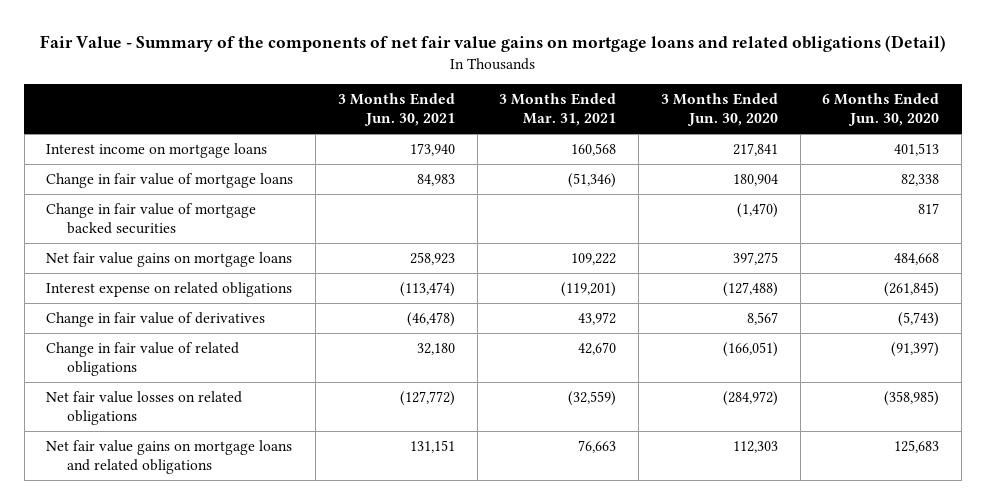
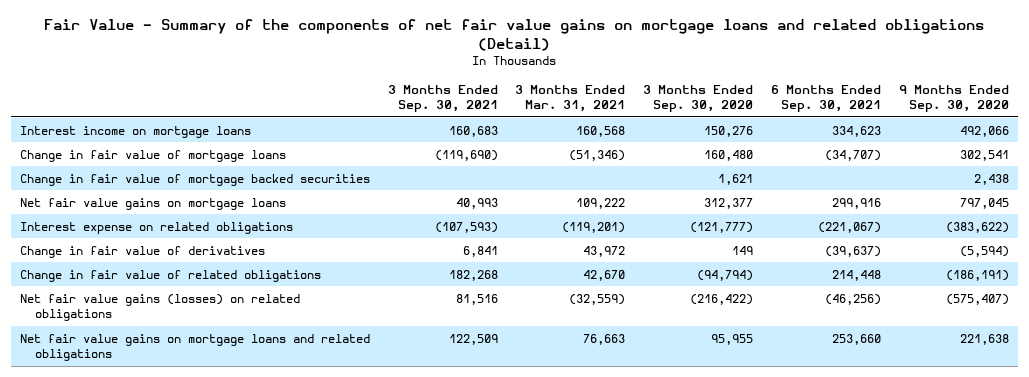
[337,92,455,127] 3 Months Ended Jun. 30, 2021 -> none
[660,92,778,127] 3 Months Ended Jun. 30, 2020 -> none
[822,92,940,127] 6 Months Ended Jun. 30, 2020 -> none
none -> [387,84,498,113] 3 Months Ended Sep. 30, 2021
none -> [643,84,754,113] 3 Months Ended Sep. 30, 2020
none -> [771,84,882,113] 6 Months Ended Sep. 30, 2021
none -> [898,84,1009,113] 9 Months Ended Sep. 30, 2020
[46,390,243,426] Net fair value losses on related obligations -> [19,293,300,322] Net fair value gains (losses) on related obligations

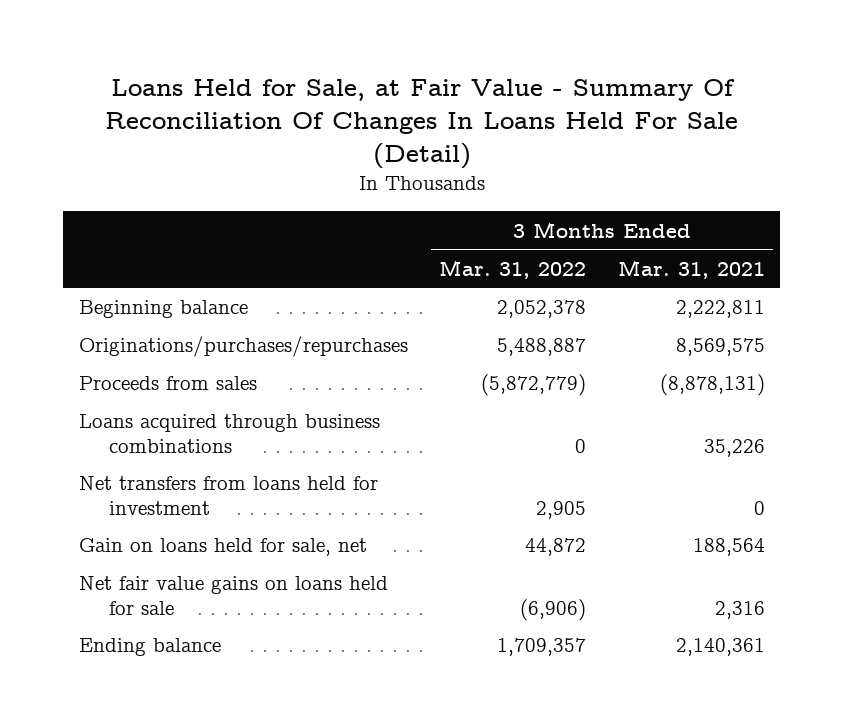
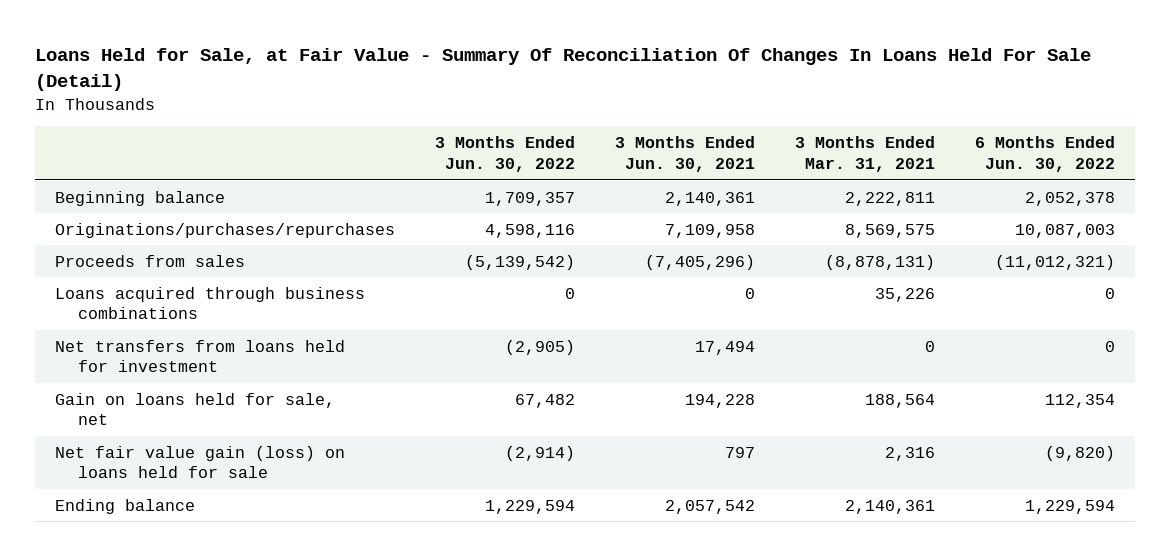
[439,259,587,279] Mar. 31, 2022 -> none
none -> [435,136,576,172] 3 Months Ended Jun. 30, 2022
none -> [615,136,756,172] 3 Months Ended Jun. 30, 2021
none -> [975,136,1116,172] 6 Months Ended Jun. 30, 2022
[78,576,388,615] Net fair value gains on loans held for sale -> [55,445,346,479] Net fair value gain (loss) on loans held for sale

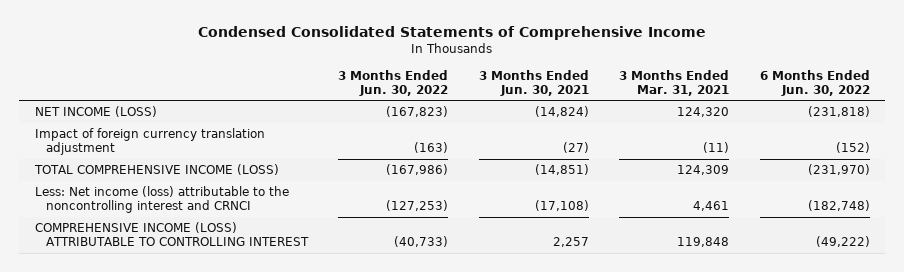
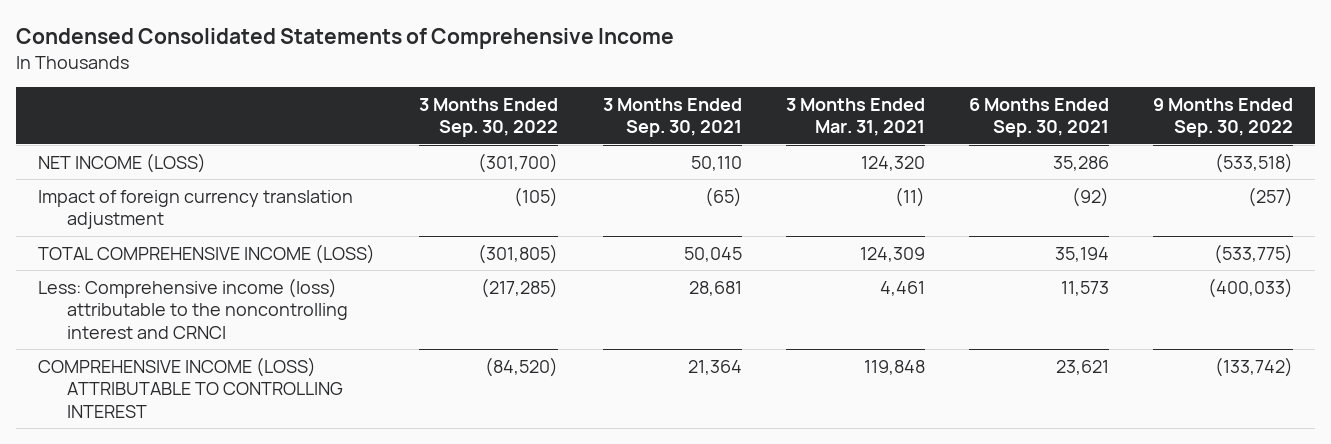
[338,69,449,96] 3 Months Ended Jun. 30, 2022 -> none
[478,69,589,96] 3 Months Ended Jun. 30, 2021 -> none
[759,69,870,96] 6 Months Ended Jun. 30, 2022 -> none
none -> [419,97,559,138] 3 Months Ended Sep. 30, 2022
none -> [602,97,742,138] 3 Months Ended Sep. 30, 2021
none -> [968,97,1109,138] 6 Months Ended Sep. 30, 2021
none -> [1153,97,1294,138] 9 Months Ended Sep. 30, 2022
[34,186,289,214] Less: Net income (loss) attributable to the noncontrolling interest and CRNCI -> [38,277,348,339] Less: Comprehensive income (loss) attributable to the noncontrolling interest and CRNCI

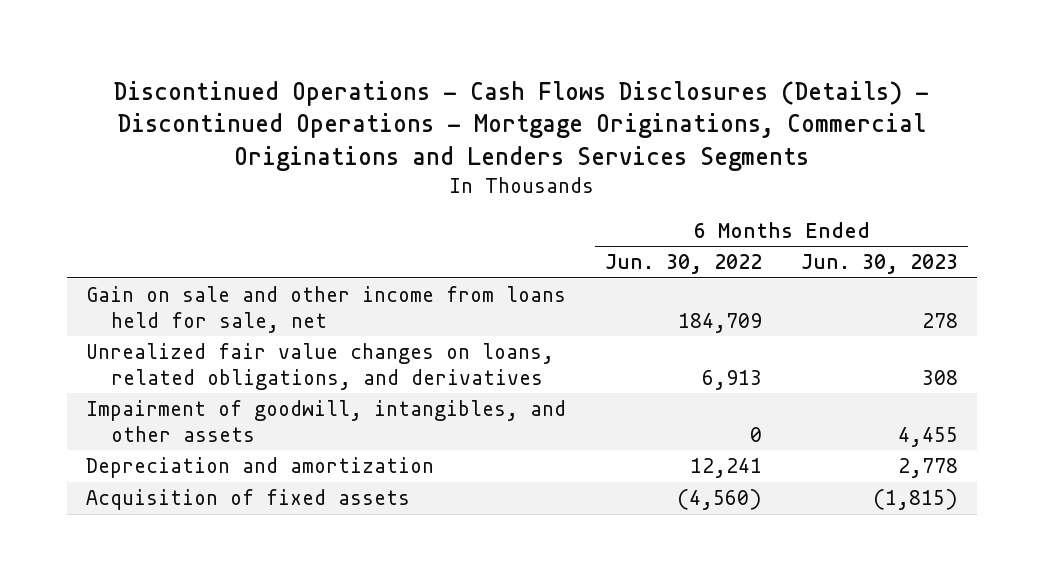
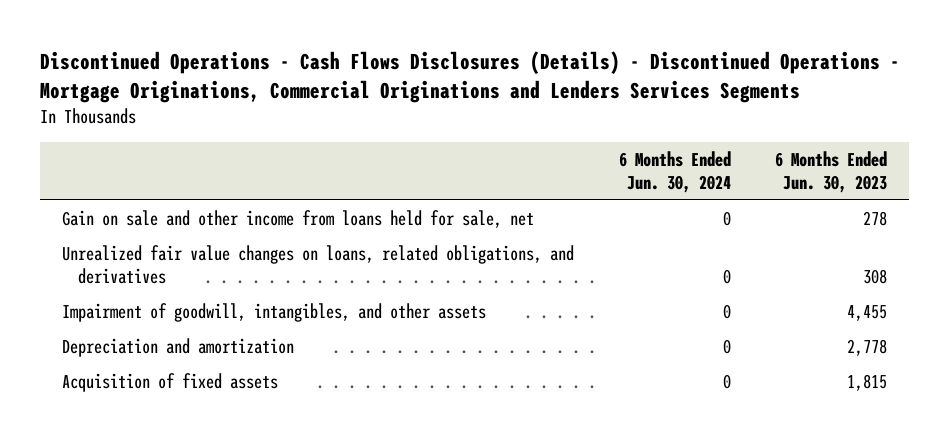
[605,254,763,275] Jun. 30, 2022 -> none
none -> [618,151,731,193] 6 Months Ended Jun. 30, 2024
[872,489,958,511] (1,815) -> [847,374,888,392] 1,815

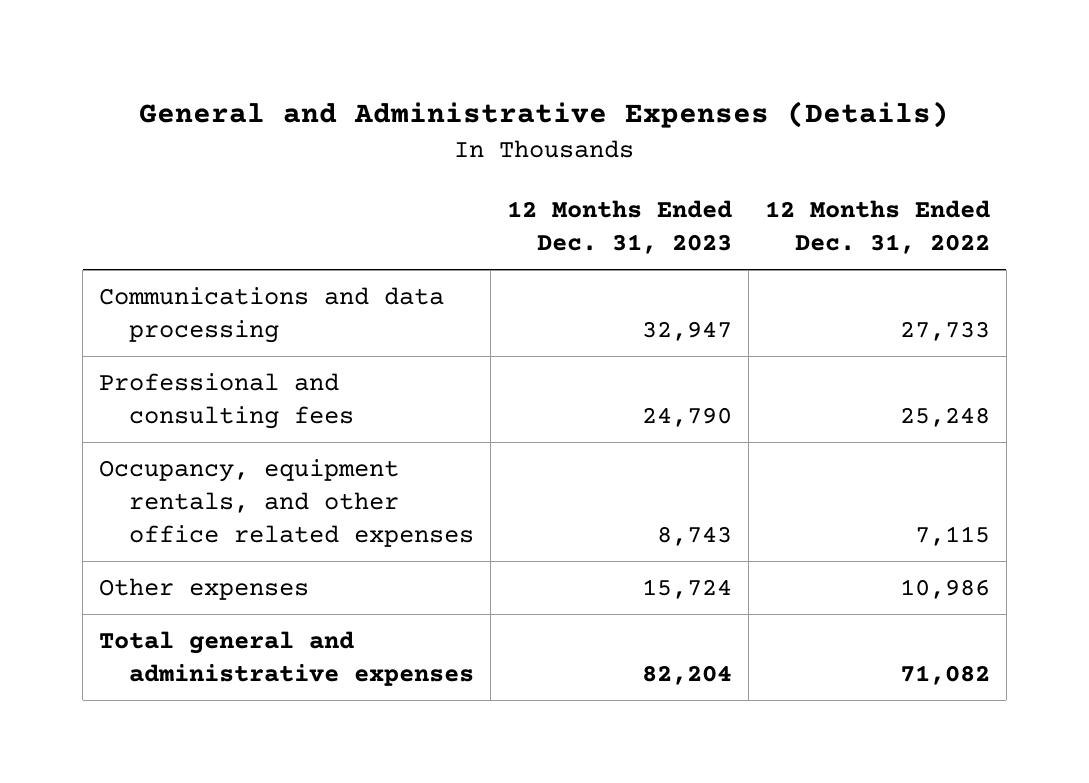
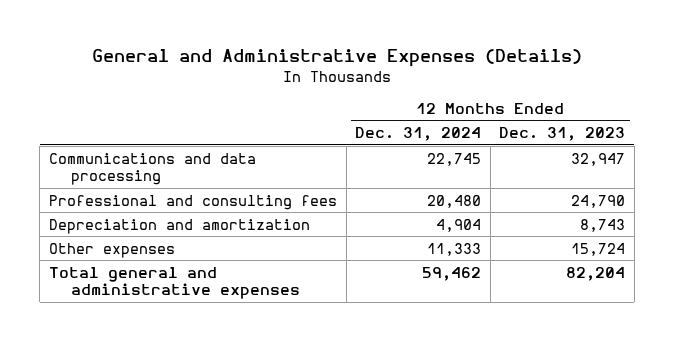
[764,199,990,254] 12 Months Ended Dec. 31, 2022 -> none
none -> [355,127,482,142] Dec. 31, 2024
[99,459,475,548] Occupancy, equipment rentals, and other office related expenses -> [48,218,310,234] Depreciation and amortization

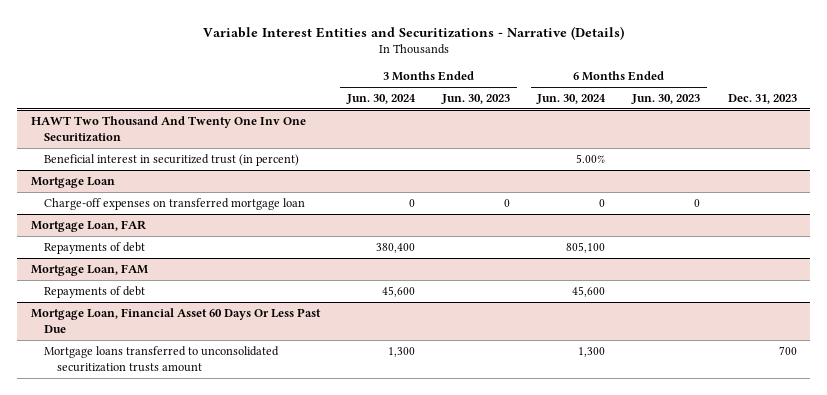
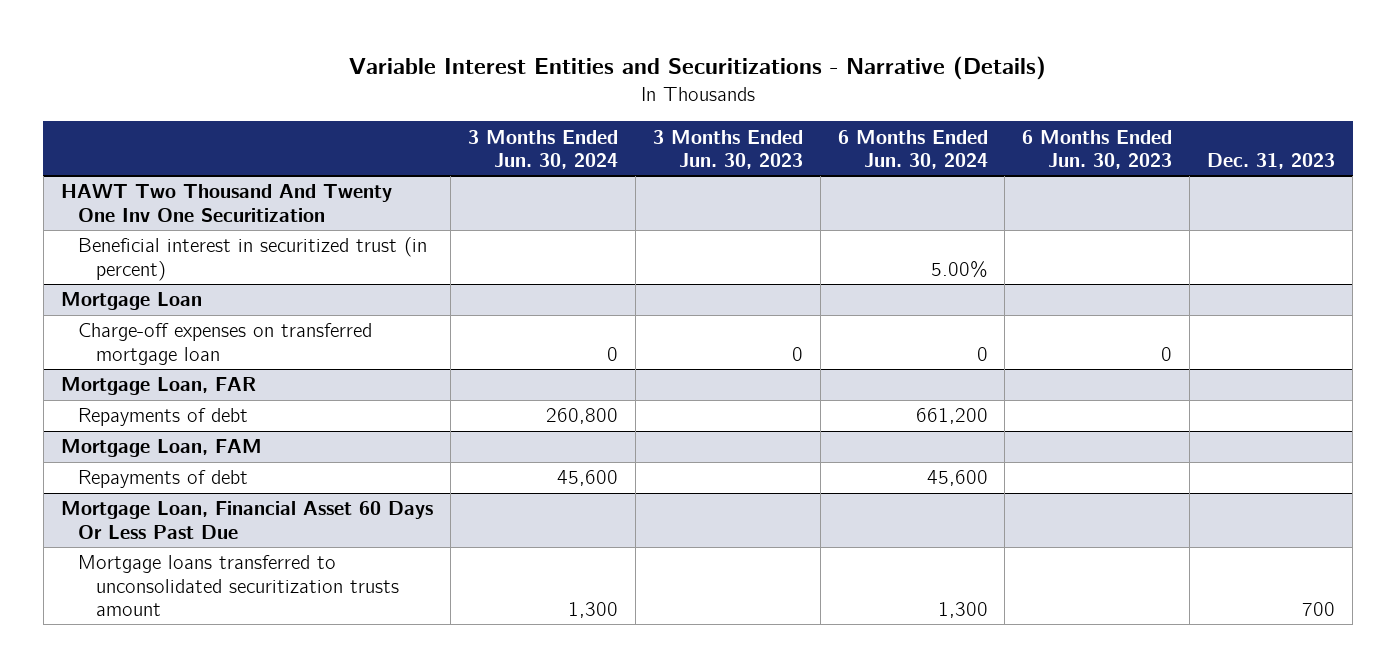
[376,242,416,253] 380,400 -> [545,408,618,425] 260,800
[566,241,606,253] 805,100 -> [915,408,988,425] 661,200

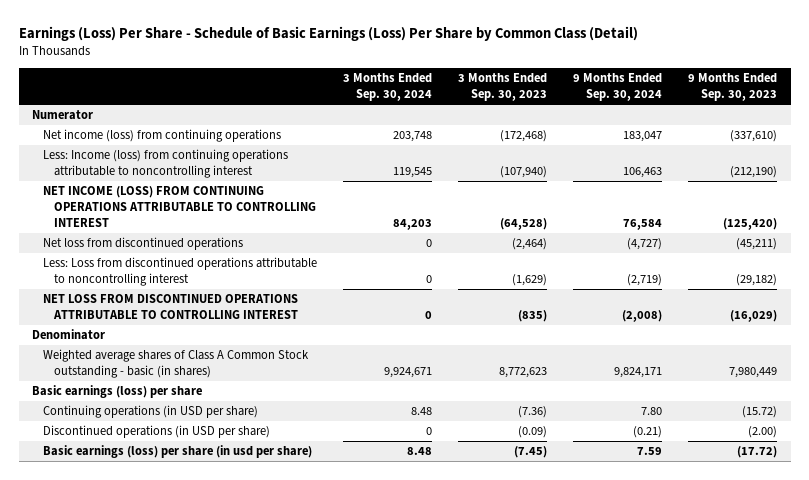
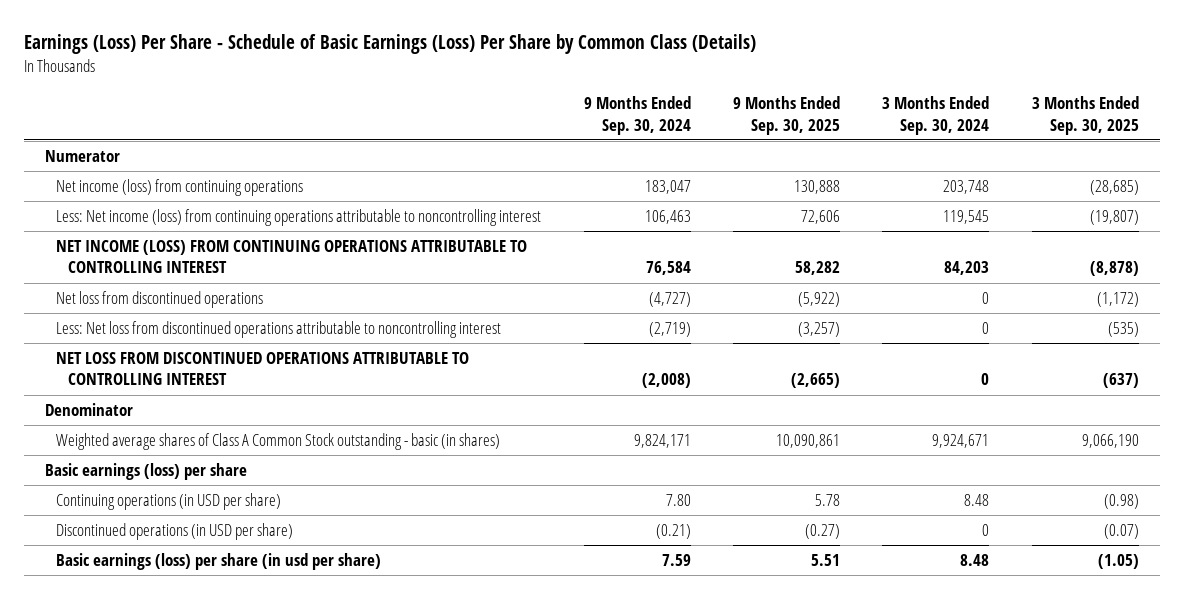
[18,26,638,42] Earnings (Loss) Per Share - Schedule of Basic Earnings (Loss) Per Share by Common Class (Detail) -> [23,34,756,55] Earnings (Loss) Per Share - Schedule of Basic Earnings (Loss) Per Share by Common Class (Details)
[458,73,548,102] 3 Months Ended Sep. 30, 2023 -> none
[688,73,778,102] 9 Months Ended Sep. 30, 2023 -> none
none -> [733,96,841,135] 9 Months Ended Sep. 30, 2025
none -> [1031,96,1139,135] 3 Months Ended Sep. 30, 2025
[42,149,288,179] Less: Income (loss) from continuing operations attributable to noncontrolling interest -> [56,209,542,227] Less: Net income (loss) from continuing operations attributable to noncontrolling interest
[42,257,317,287] Less: Loss from discontinued operations attributable to noncontrolling interest -> [56,321,502,339] Less: Net loss from discontinued operations attributable to noncontrolling interest

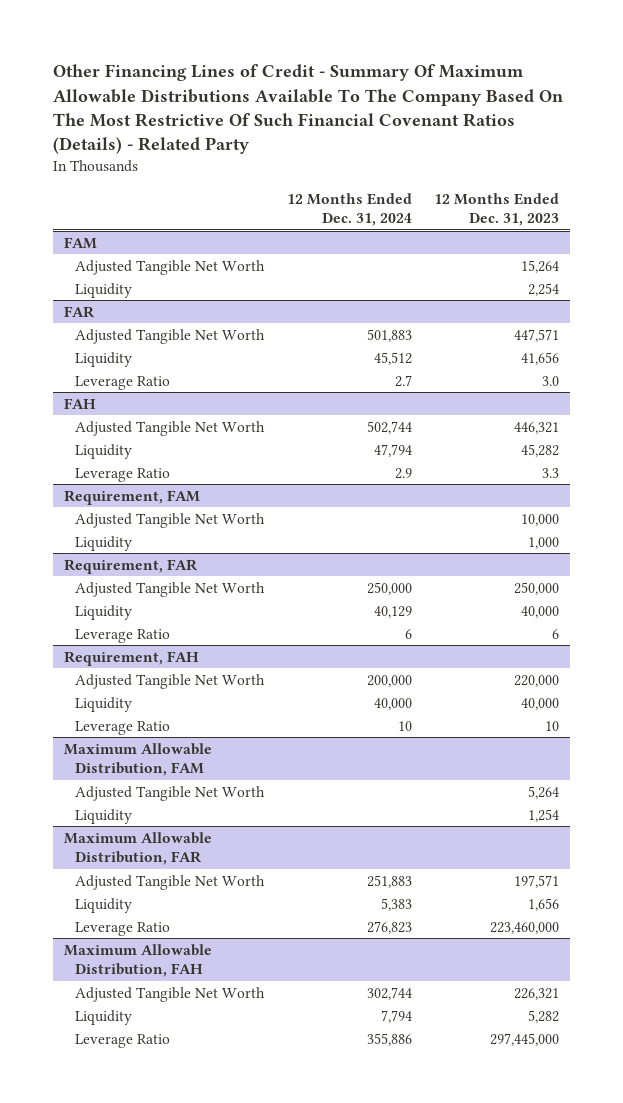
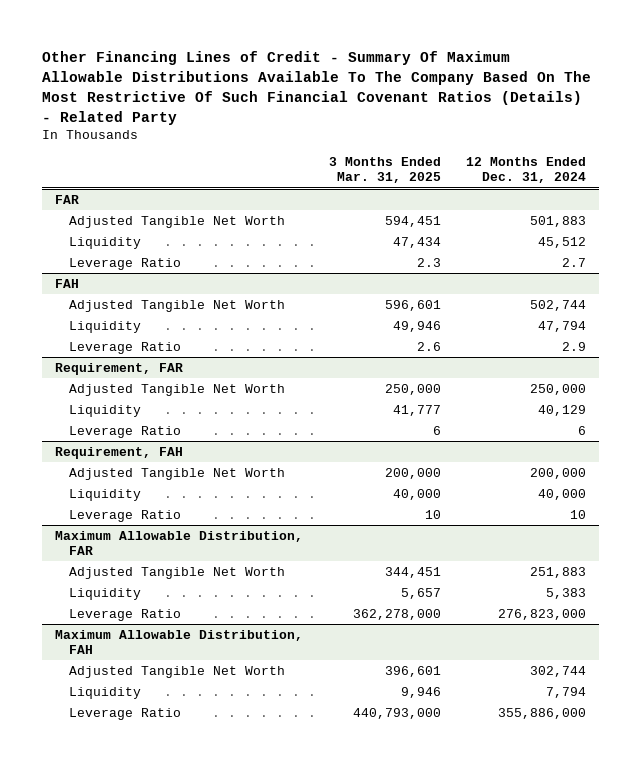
[433,192,559,227] 12 Months Ended Dec. 31, 2023 -> none
none -> [328,157,441,184] 3 Months Ended Mar. 31, 2025
[64,236,98,249] FAM -> none
[75,259,266,275] Adjusted Tangible Net Worth -> none
[75,282,133,298] Liquidity -> none
[64,489,201,505] Requirement, FAM -> none
[75,512,266,528] Adjusted Tangible Net Worth -> none
[75,535,133,551] Liquidity -> none
[64,742,213,777] Maximum Allowable Distribution, FAM -> none
[75,785,266,801] Adjusted Tangible Net Worth -> none
[75,808,133,824] Liquidity -> none
[366,920,412,934] 276,823 -> [498,608,587,620] 276,823,000
[366,1032,412,1046] 355,886 -> [498,707,587,719] 355,886,000

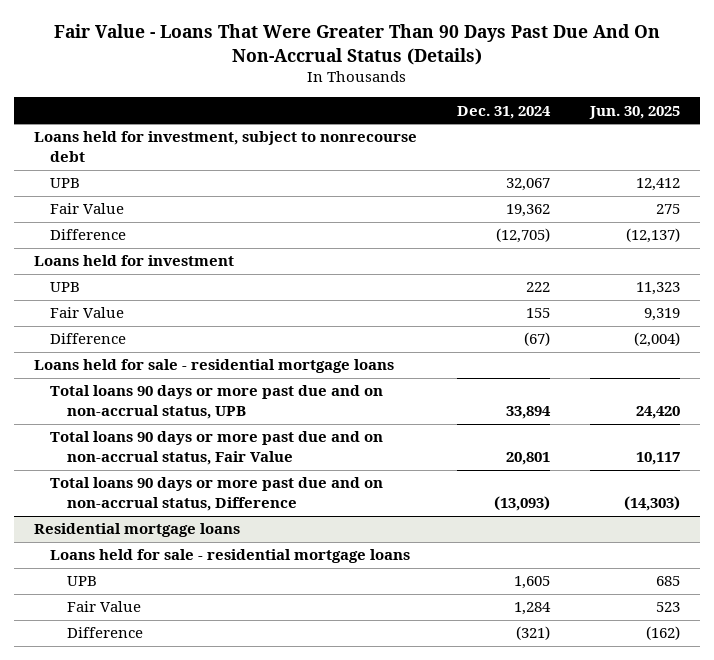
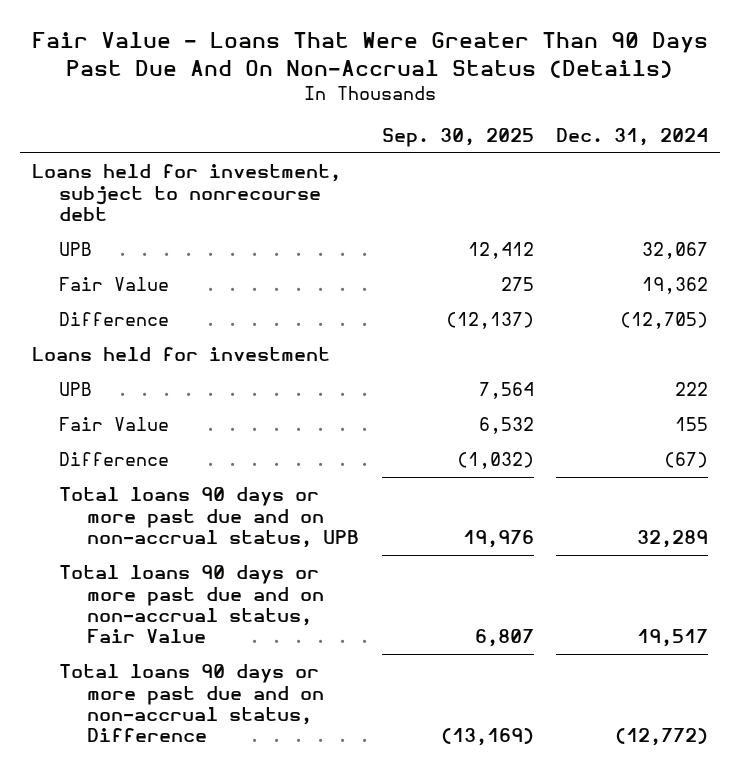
[588,105,680,119] Jun. 30, 2025 -> none
none -> [381,128,534,148] Sep. 30, 2025
[34,359,395,374] Loans held for sale - residential mortgage loans -> none
[34,523,241,538] Residential mortgage loans -> none
[50,549,411,564] Loans held for sale - residential mortgage loans -> none
[66,576,97,587] UPB -> none
[66,601,141,613] Fair Value -> none
[66,627,143,639] Difference -> none
[506,406,552,420] 33,894 -> [637,529,709,548] 32,289
[506,452,551,466] 20,801 -> [637,629,709,648] 19,517
[494,496,551,512] (13,093) -> [615,728,709,747] (12,772)

